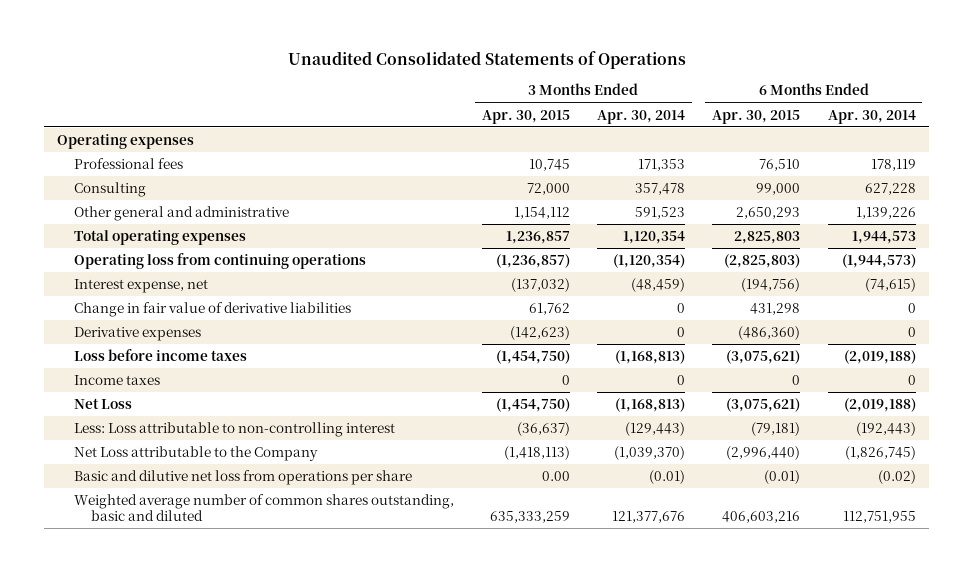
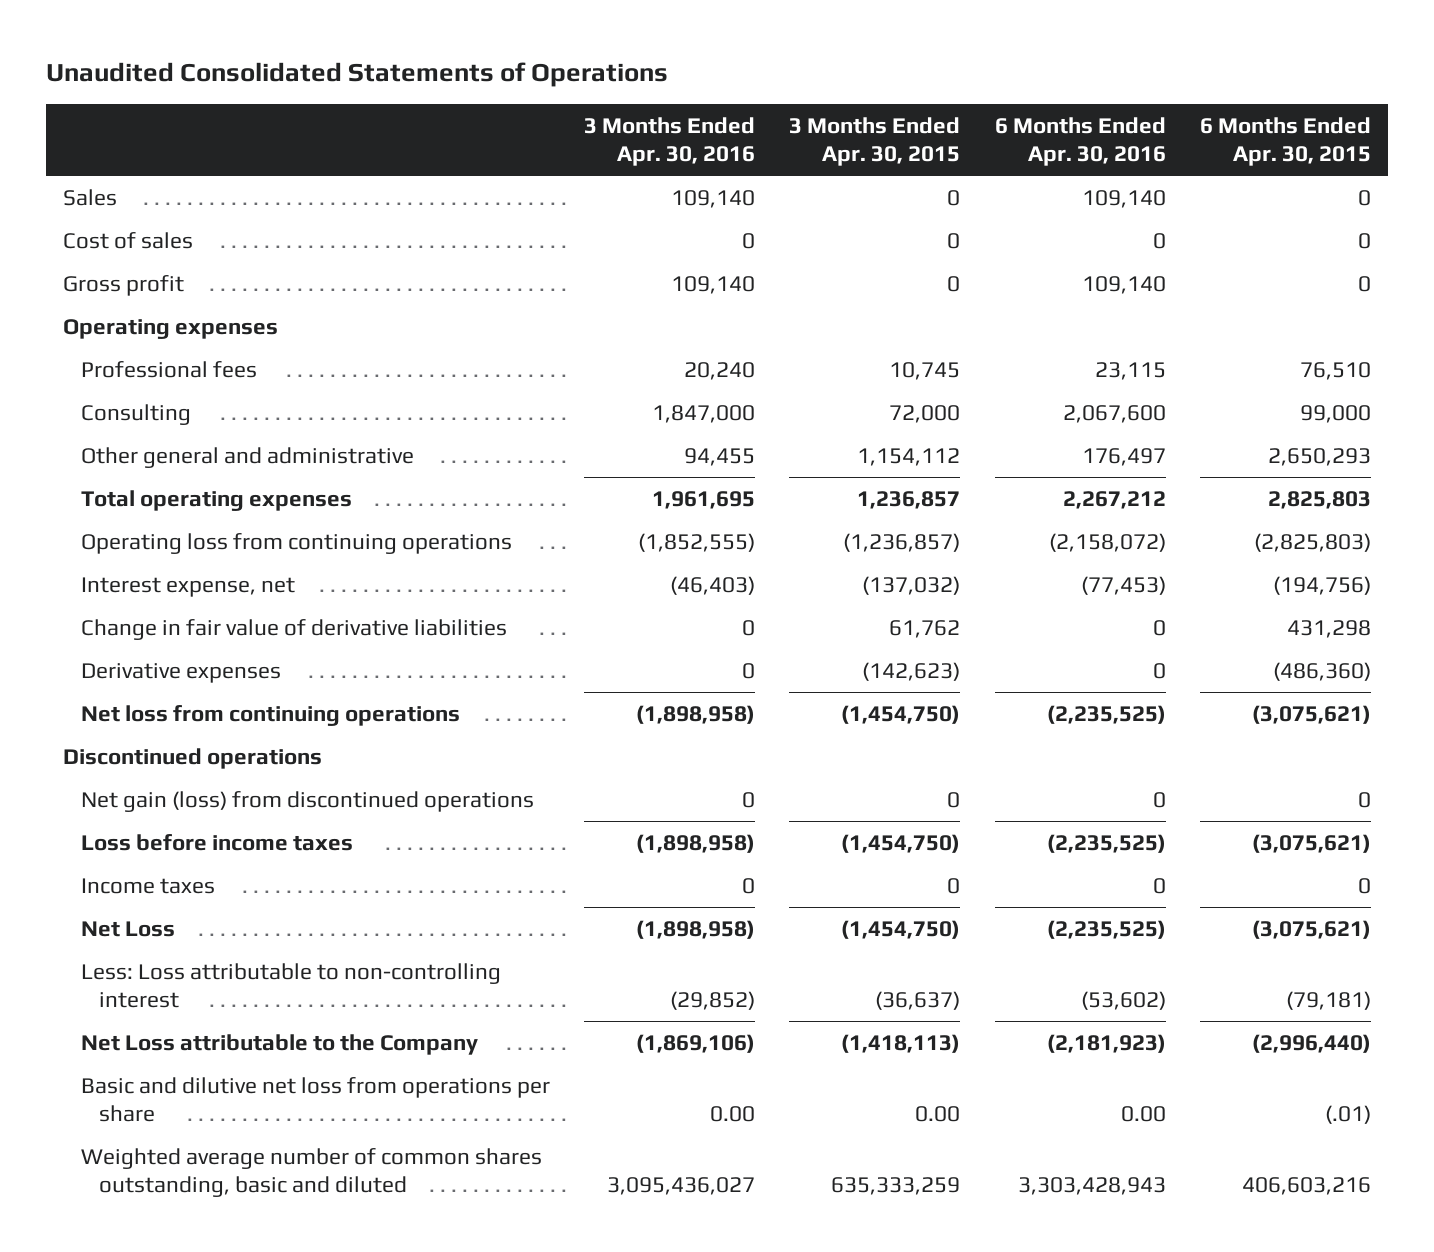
[596,109,685,124] Apr. 30, 2014 -> none
[827,109,916,124] Apr. 30, 2014 -> none
none -> [584,116,756,167] 3 Months Ended Apr. 30, 2016
none -> [994,116,1166,167] 6 Months Ended Apr. 30, 2016
none -> [63,188,118,206] Sales
none -> [63,231,194,249] Cost of sales
none -> [63,274,185,296] Gross profit
none -> [80,704,460,726] Net loss from continuing operations
none -> [63,747,323,769] Discontinued operations
none -> [80,790,534,812] Net gain (loss) from discontinued operations
[764,470,801,485] (0.01) -> [1324,1105,1371,1125] (.01)

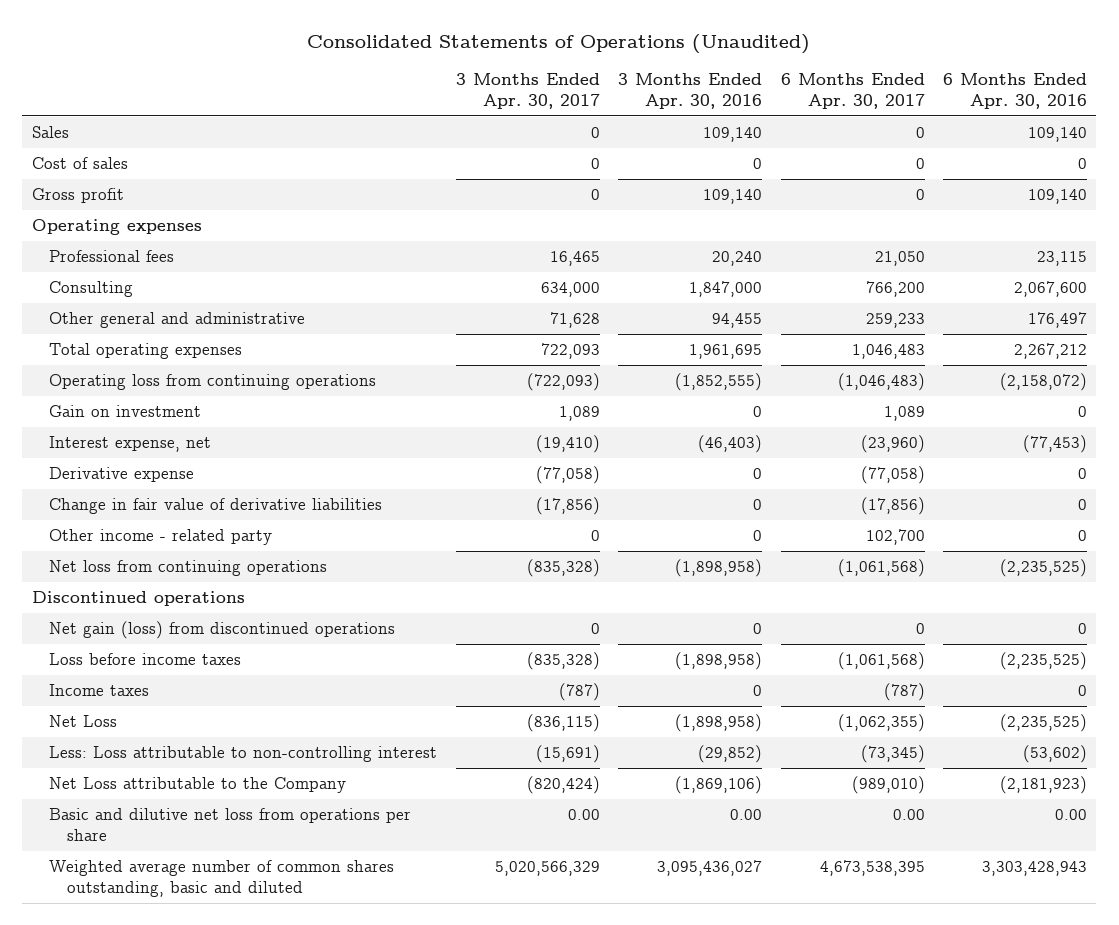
[45,62,668,88] Unaudited Consolidated Statements of Operations -> [307,33,811,54] Consolidated Statements of Operations (Unaudited)
[789,116,961,167] 3 Months Ended Apr. 30, 2015 -> none
[1199,116,1371,167] 6 Months Ended Apr. 30, 2015 -> none
none -> [455,73,600,109] 3 Months Ended Apr. 30, 2017
none -> [780,73,925,109] 6 Months Ended Apr. 30, 2017
none -> [49,405,202,418] Gain on investment
none -> [49,467,195,483] Derivative expense
[80,662,281,683] Derivative expenses -> none
none -> [49,529,273,546] Other income - related party

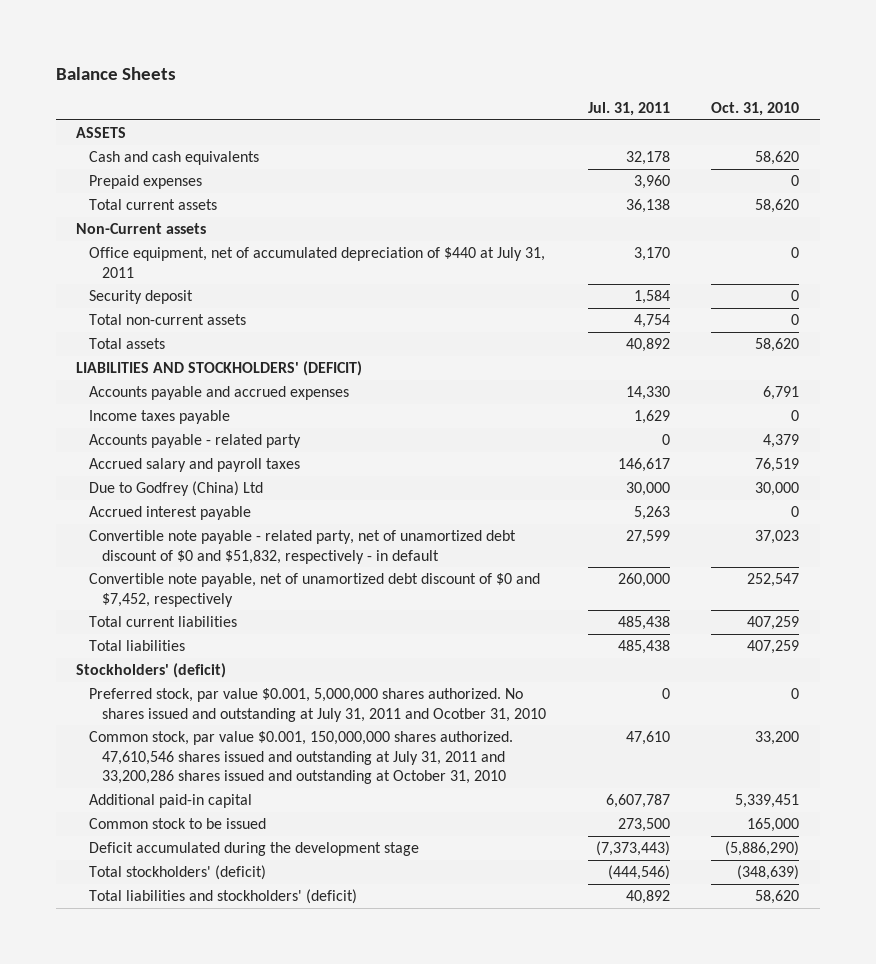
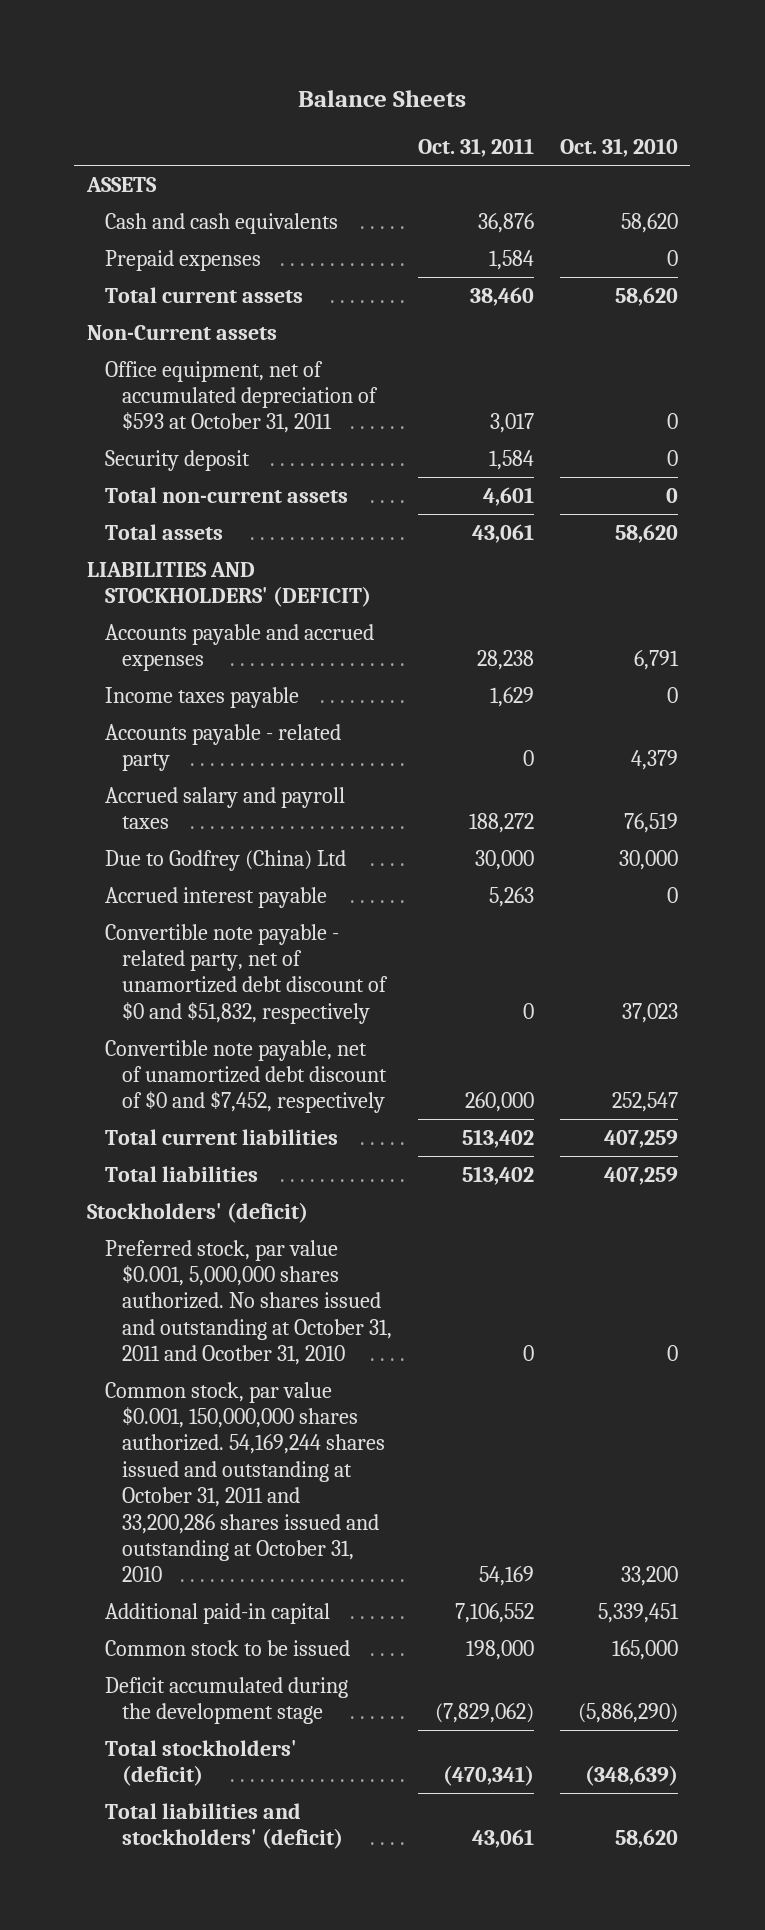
[587,102,670,117] Jul. 31, 2011 -> none
none -> [417,138,534,158] Oct. 31, 2011
[89,246,546,278] Office equipment, net of accumulated depreciation of $440 at July 31, 2011 -> [104,360,379,434] Office equipment, net of accumulated depreciation of $593 at October 31, 2011
[89,529,517,564] Convertible note payable - related party, net of unamortized debt discount of $0 and $51,832, respectively - in default -> [104,923,389,1024] Convertible note payable - related party, net of unamortized debt discount of $0 and $51,832, respectively
[89,687,547,722] Preferred stock, par value $0.001, 5,000,000 shares authorized. No shares issued and outstanding at July 31, 2011 and Ocotber 31, 2010 -> [104,1239,393,1366] Preferred stock, par value $0.001, 5,000,000 shares authorized. No shares issued and outstanding at October 31, 2011 and Ocotber 31, 2010
[89,730,514,785] Common stock, par value $0.001, 150,000,000 shares authorized. 47,610,546 shares issued and outstanding at July 31, 2011 and 33,200,286 shares issued and outstanding at October 31, 2010 -> [104,1381,386,1583] Common stock, par value $0.001, 150,000,000 shares authorized. 54,169,244 shares issued and outstanding at October 31, 2011 and 33,200,286 shares issued and outstanding at October 31, 2010

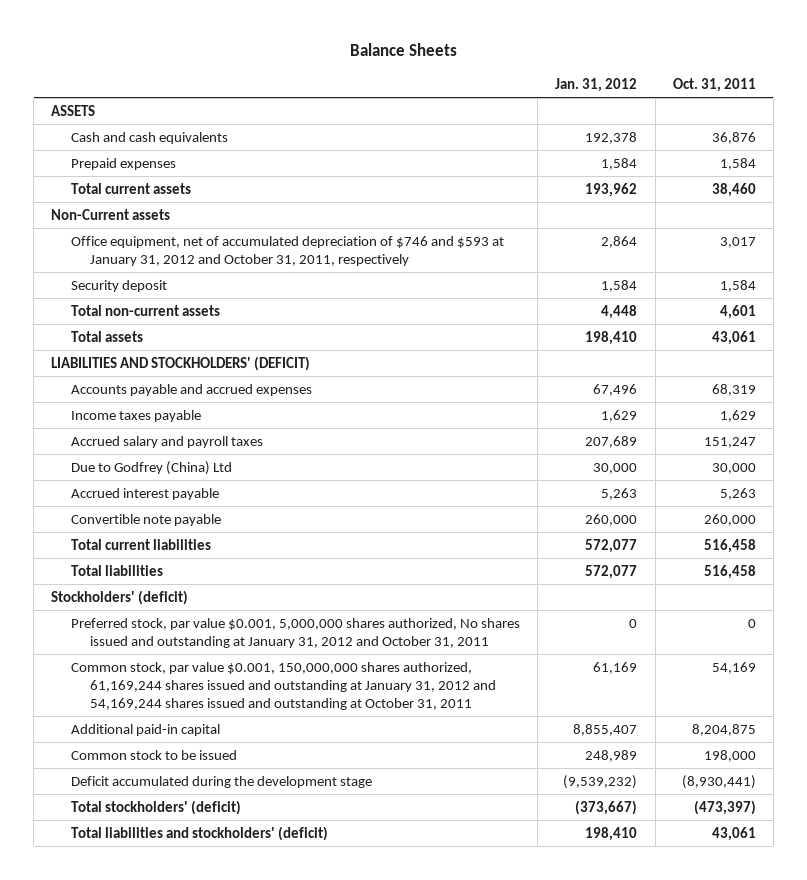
[559,138,678,158] Oct. 31, 2010 -> none
none -> [555,77,638,92] Jan. 31, 2012
[104,360,379,434] Office equipment, net of accumulated depreciation of $593 at October 31, 2011 -> [70,235,504,266] Office equipment, net of accumulated depreciation of $746 and $593 at January 31, 2012 and October 31, 2011, respectively
[476,649,534,670] 28,238 -> [711,383,756,396] 68,319
[104,723,341,771] Accounts payable - related party -> none
[468,812,534,833] 188,272 -> [703,436,756,448] 151,247
[104,923,389,1024] Convertible note payable - related party, net of unamortized debt discount of $0 and $51,832, respectively -> none
[104,1039,388,1114] Convertible note payable, net of unamortized debt discount of $0 and $7,452, respectively -> [70,513,221,526] Convertible note payable
[461,1128,534,1148] 513,402 -> [703,538,756,553] 516,458
[461,1165,534,1185] 513,402 -> [703,564,756,579] 516,458
[104,1239,393,1366] Preferred stock, par value $0.001, 5,000,000 shares authorized. No shares issued and outstanding at October 31, 2011 and Ocotber 31, 2010 -> [70,617,520,648] Preferred stock, par value $0.001, 5,000,000 shares authorized, No shares issued and outstanding at January 31, 2012 and October 31, 2011
[104,1381,386,1583] Common stock, par value $0.001, 150,000,000 shares authorized. 54,169,244 shares issued and outstanding at October 31, 2011 and 33,200,286 shares issued and outstanding at October 31, 2010 -> [70,661,497,710] Common stock, par value $0.001, 150,000,000 shares authorized, 61,169,244 shares issued and outstanding at January 31, 2012 and 54,169,244 shares issued and outstanding at October 31, 2011
[454,1602,534,1623] 7,106,552 -> [691,723,756,736] 8,204,875
[434,1702,534,1723] (7,829,062) -> [681,774,756,789] (8,930,441)
[442,1764,534,1786] (470,341) -> [693,799,756,815] (473,397)

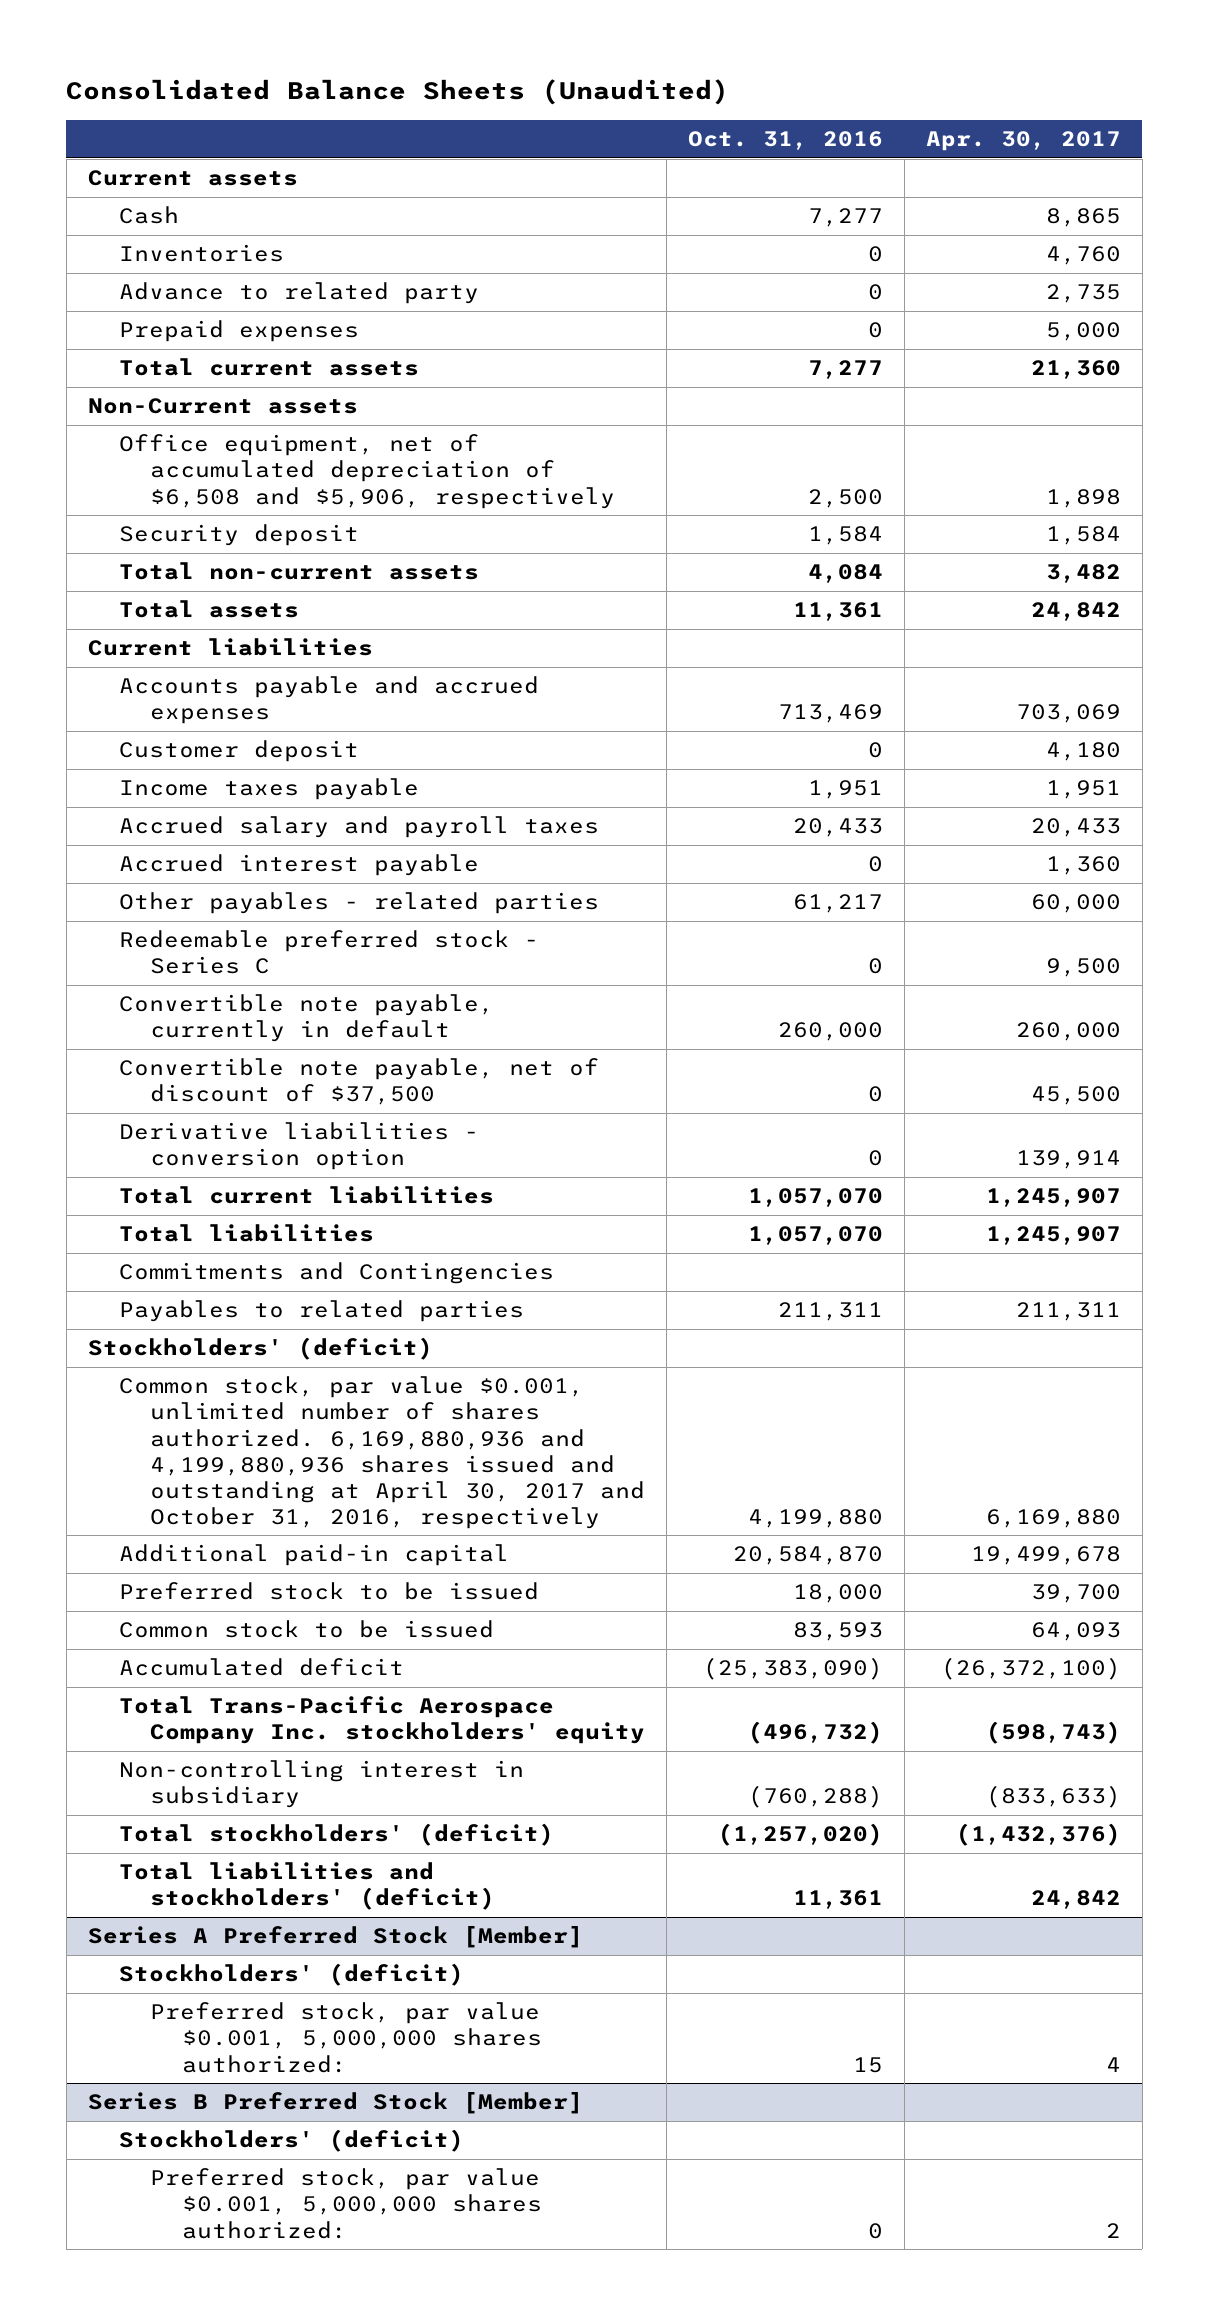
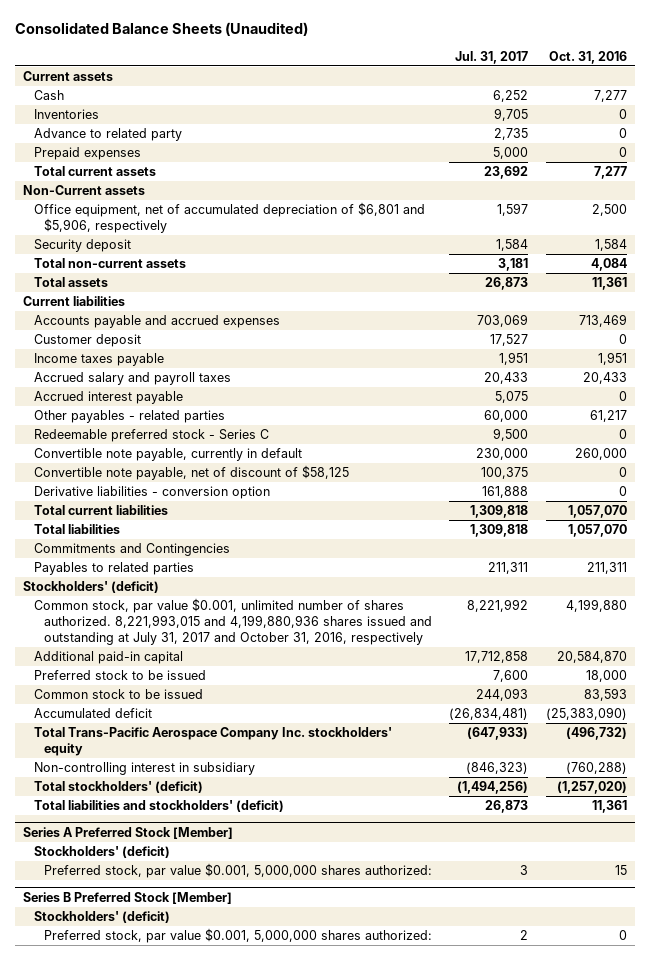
[925,131,1121,152] Apr. 30, 2017 -> none
none -> [455,50,529,64] Jul. 31, 2017
[118,434,616,509] Office equipment, net of accumulated depreciation of $6,508 and $5,906, respectively -> [33,202,425,233] Office equipment, net of accumulated depreciation of $6,801 and $5,906, respectively
[118,1058,599,1106] Convertible note payable, net of discount of $37,500 -> [33,465,349,481] Convertible note payable, net of discount of $58,125
[118,1376,646,1529] Common stock, par value $0.001, unlimited number of shares authorized. 6,169,880,936 and 4,199,880,936 shares issued and outstanding at April 30, 2017 and October 31, 2016, respectively -> [33,598,433,645] Common stock, par value $0.001, unlimited number of shares authorized. 8,221,993,015 and 4,199,880,936 shares issued and outstanding at July 31, 2017 and October 31, 2016, respectively

